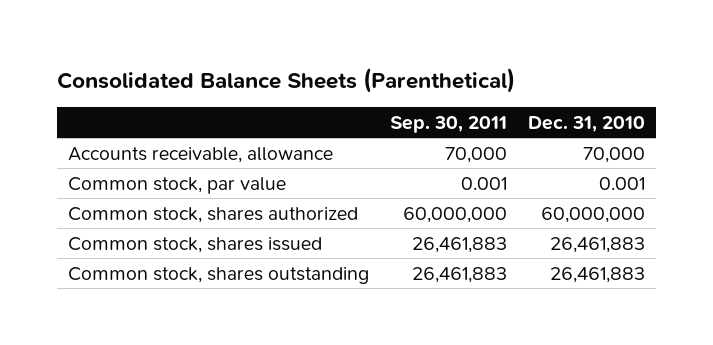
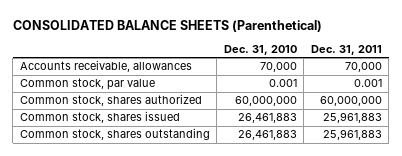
[57,67,516,93] Consolidated Balance Sheets (Parenthetical) -> [12,19,322,32] CONSOLIDATED BALANCE SHEETS (Parenthetical)
[390,116,508,134] Sep. 30, 2011 -> none
none -> [310,45,382,56] Dec. 31, 2011
[68,146,334,163] Accounts receivable, allowance -> [19,60,192,73] Accounts receivable, allowances

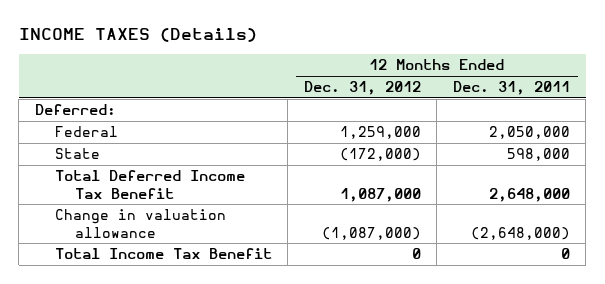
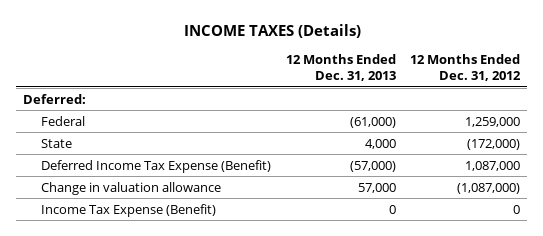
[452,81,570,96] Dec. 31, 2011 -> none
none -> [285,54,396,81] 12 Months Ended Dec. 31, 2013
[54,170,245,199] Total Deferred Income Tax Benefit -> [41,159,272,173] Deferred Income Tax Expense (Benefit)
[54,248,272,260] Total Income Tax Benefit -> [41,203,217,217] Income Tax Expense (Benefit)

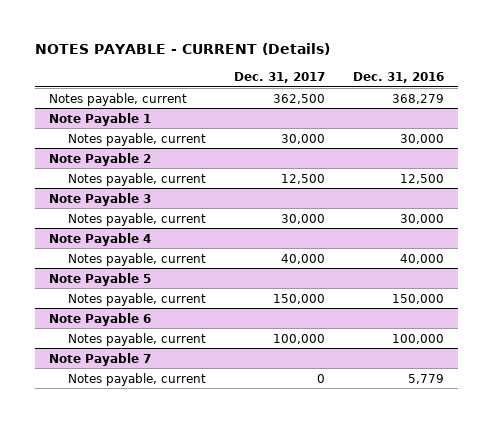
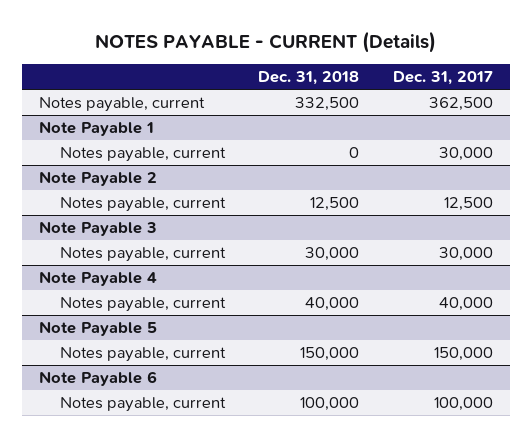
[353,71,445,83] Dec. 31, 2016 -> none
none -> [258,71,360,86] Dec. 31, 2018
[49,352,152,366] Note Payable 7 -> none
[67,372,206,386] Notes payable, current -> none

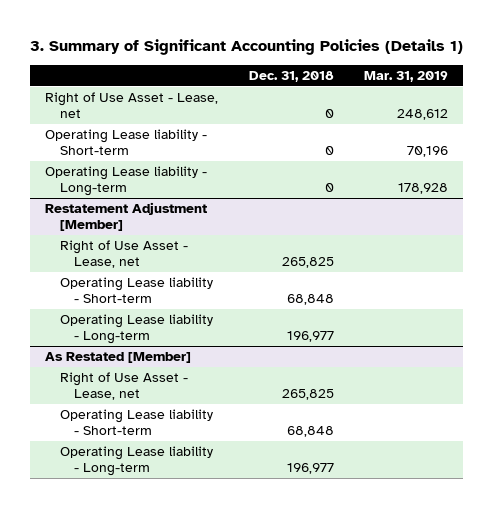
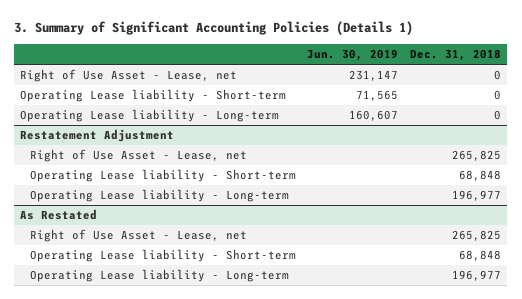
[364,70,449,82] Mar. 31, 2019 -> none
none -> [307,48,399,61] Jun. 30, 2019
[45,202,208,232] Restatement Adjustment [Member] -> [20,129,175,143] Restatement Adjustment
[45,352,192,364] As Restated [Member] -> [20,209,98,221] As Restated

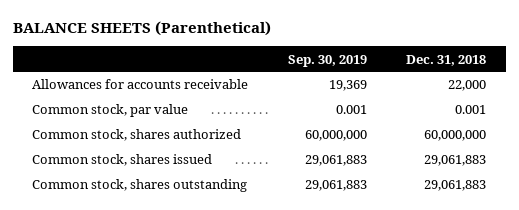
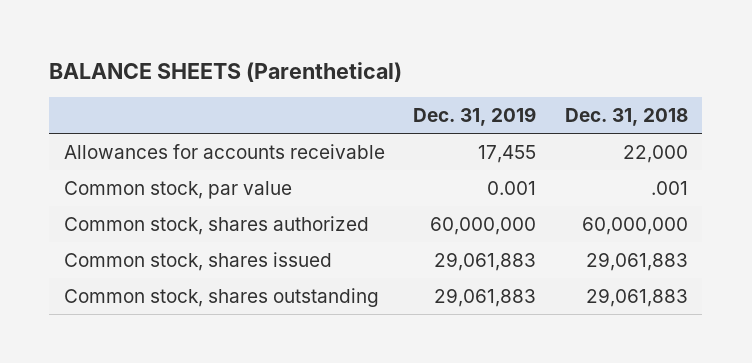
[287,54,367,67] Sep. 30, 2019 -> none
none -> [413,107,537,127] Dec. 31, 2019
[455,105,487,115] 0.001 -> [650,180,688,195] .001

